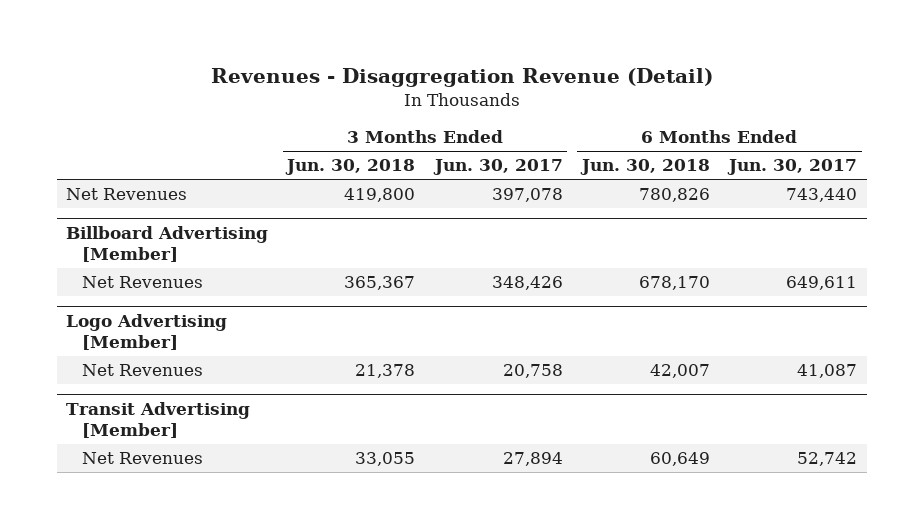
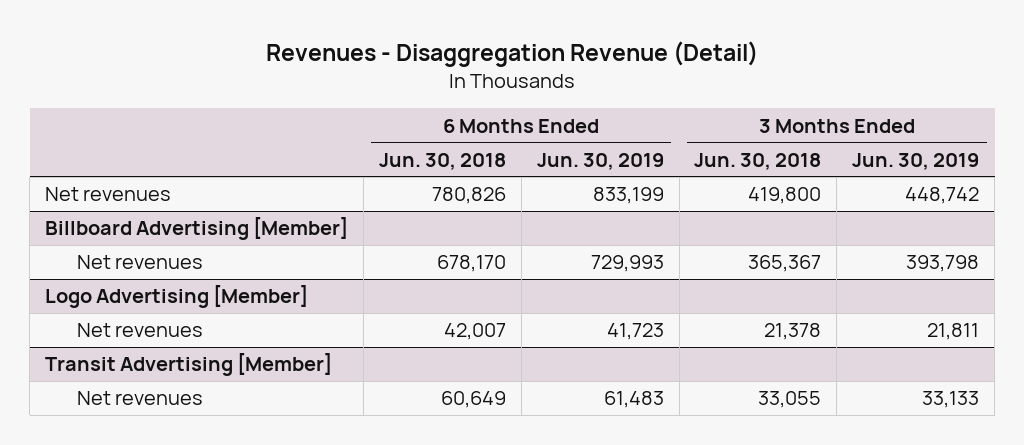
[432,159,563,176] Jun. 30, 2017 -> none
[727,159,858,176] Jun. 30, 2017 -> none
none -> [536,152,664,170] Jun. 30, 2019
none -> [852,152,980,170] Jun. 30, 2019
[66,188,188,201] Net Revenues -> [45,187,172,202] Net revenues
[82,276,204,289] Net Revenues -> [77,255,204,270] Net revenues
[82,364,204,377] Net Revenues -> [77,323,204,338] Net revenues
[82,452,204,465] Net Revenues -> [77,391,204,406] Net revenues

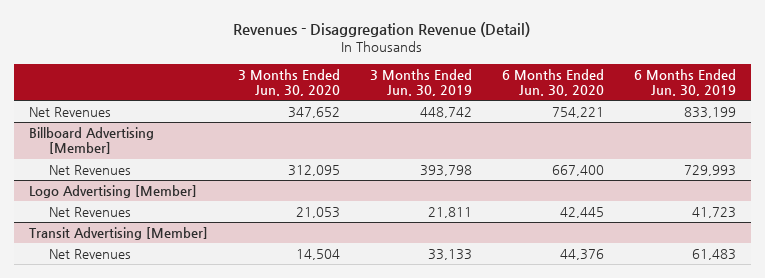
[378,152,506,170] Jun. 30, 2018 -> none
[694,152,822,170] Jun. 30, 2018 -> none
none -> [237,68,340,96] 3 Months Ended Jun. 30, 2020
none -> [501,68,604,96] 6 Months Ended Jun. 30, 2020
[45,187,172,202] Net revenues -> [28,107,111,118] Net Revenues
[77,255,204,270] Net revenues -> [49,165,132,176] Net Revenues
[77,323,204,338] Net revenues -> [49,207,132,218] Net Revenues
[77,391,204,406] Net revenues -> [49,249,132,260] Net Revenues

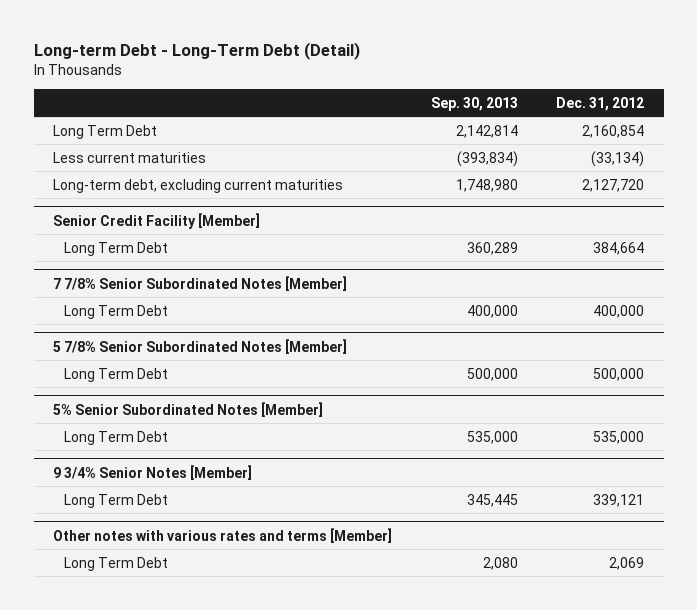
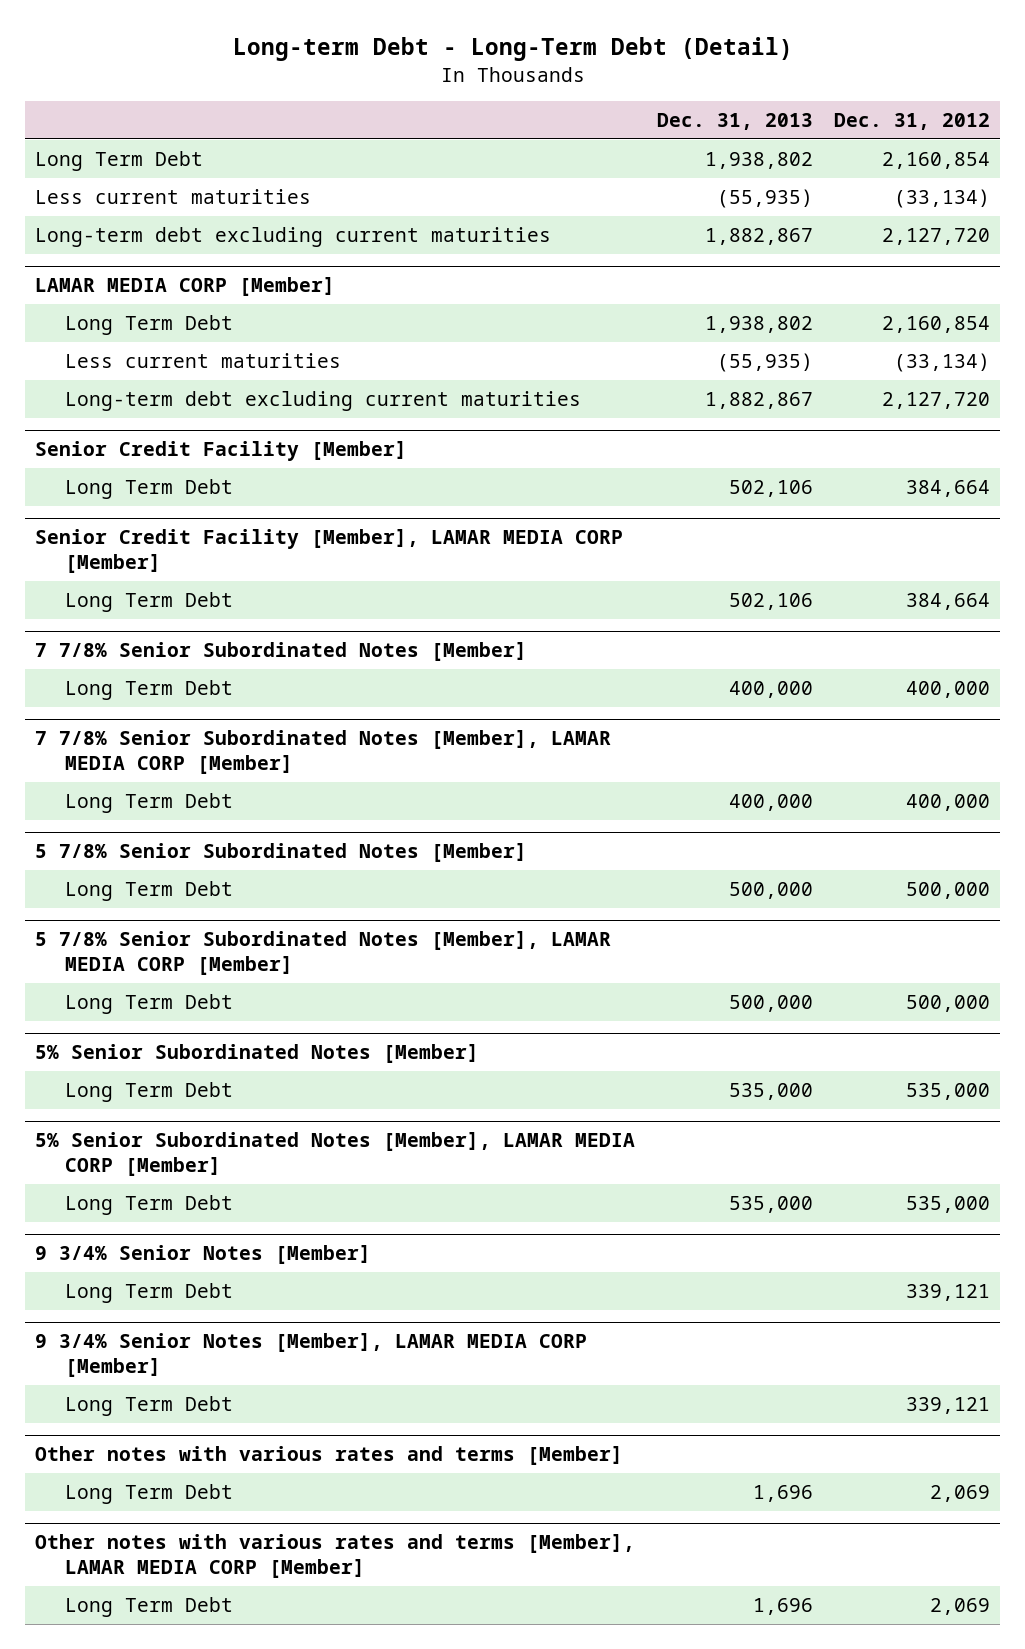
[430,96,518,111] Sep. 30, 2013 -> none
none -> [656,113,813,131] Dec. 31, 2013
[52,178,343,193] Long-term debt, excluding current maturities -> [35,226,552,247] Long-term debt excluding current maturities
none -> [35,277,336,297] LAMAR MEDIA CORP [Member]
none -> [65,314,234,335] Long Term Debt
none -> [65,352,342,368] Less current maturities
none -> [65,390,582,411] Long-term debt excluding current maturities
none -> [35,529,624,574] Senior Credit Facility [Member], LAMAR MEDIA CORP [Member]
none -> [65,591,234,612] Long Term Debt
none -> [35,730,612,775] 7 7/8% Senior Subordinated Notes [Member], LAMAR MEDIA CORP [Member]
none -> [65,792,234,813] Long Term Debt
none -> [35,931,612,976] 5 7/8% Senior Subordinated Notes [Member], LAMAR MEDIA CORP [Member]
none -> [65,993,234,1014] Long Term Debt
none -> [35,1132,636,1177] 5% Senior Subordinated Notes [Member], LAMAR MEDIA CORP [Member]
none -> [65,1194,234,1215] Long Term Debt
none -> [35,1333,588,1378] 9 3/4% Senior Notes [Member], LAMAR MEDIA CORP [Member]
none -> [65,1395,234,1416] Long Term Debt
none -> [35,1534,636,1579] Other notes with various rates and terms [Member], LAMAR MEDIA CORP [Member]
none -> [65,1596,234,1617] Long Term Debt

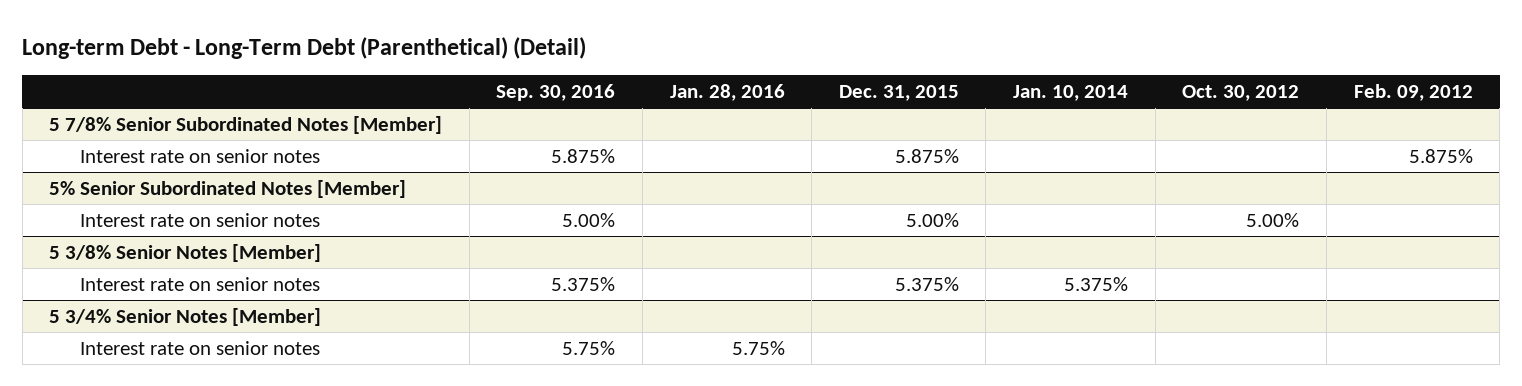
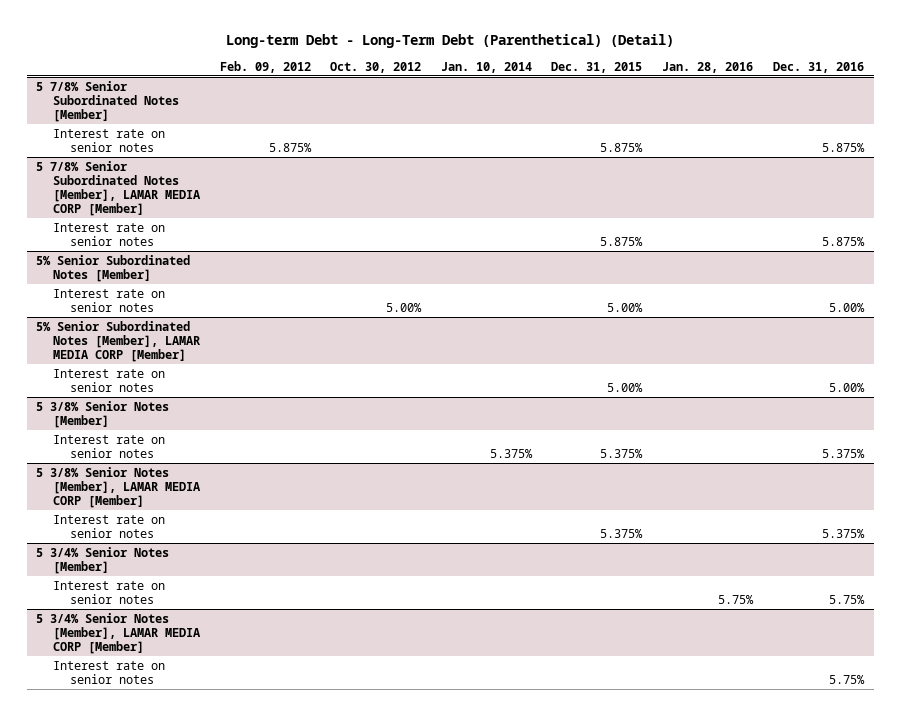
[496,84,616,102] Sep. 30, 2016 -> none
none -> [772,62,864,74] Dec. 31, 2016
none -> [36,160,201,217] 5 7/8% Senior Subordinated Notes [Member], LAMAR MEDIA CORP [Member]
none -> [52,222,165,246] Interest rate on senior notes
none -> [36,320,201,363] 5% Senior Subordinated Notes [Member], LAMAR MEDIA CORP [Member]
none -> [52,368,165,392] Interest rate on senior notes
none -> [36,466,201,509] 5 3/8% Senior Notes [Member], LAMAR MEDIA CORP [Member]
none -> [52,514,165,538] Interest rate on senior notes
none -> [36,612,201,655] 5 3/4% Senior Notes [Member], LAMAR MEDIA CORP [Member]
none -> [52,660,165,684] Interest rate on senior notes

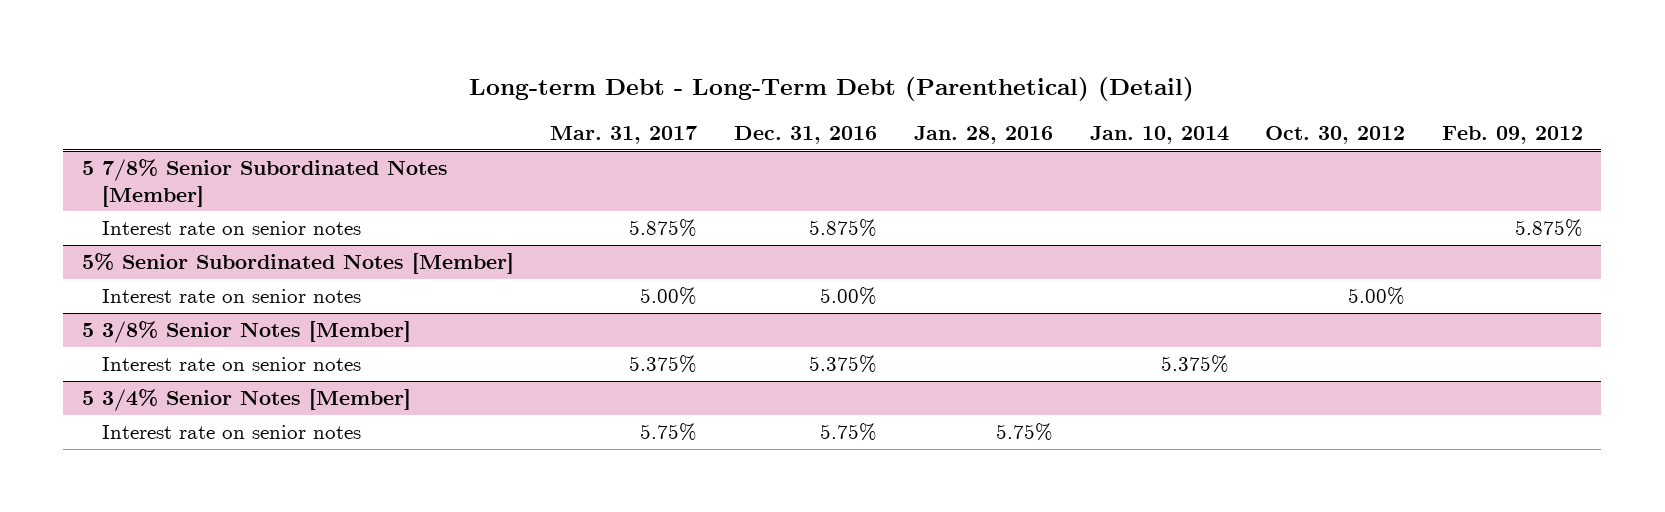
[551,62,643,74] Dec. 31, 2015 -> none
none -> [550,126,698,145] Mar. 31, 2017
[36,160,201,217] 5 7/8% Senior Subordinated Notes [Member], LAMAR MEDIA CORP [Member] -> none
[52,222,165,246] Interest rate on senior notes -> none
[36,320,201,363] 5% Senior Subordinated Notes [Member], LAMAR MEDIA CORP [Member] -> none
[52,368,165,392] Interest rate on senior notes -> none
[36,466,201,509] 5 3/8% Senior Notes [Member], LAMAR MEDIA CORP [Member] -> none
[52,514,165,538] Interest rate on senior notes -> none
[36,612,201,655] 5 3/4% Senior Notes [Member], LAMAR MEDIA CORP [Member] -> none
[52,660,165,684] Interest rate on senior notes -> none

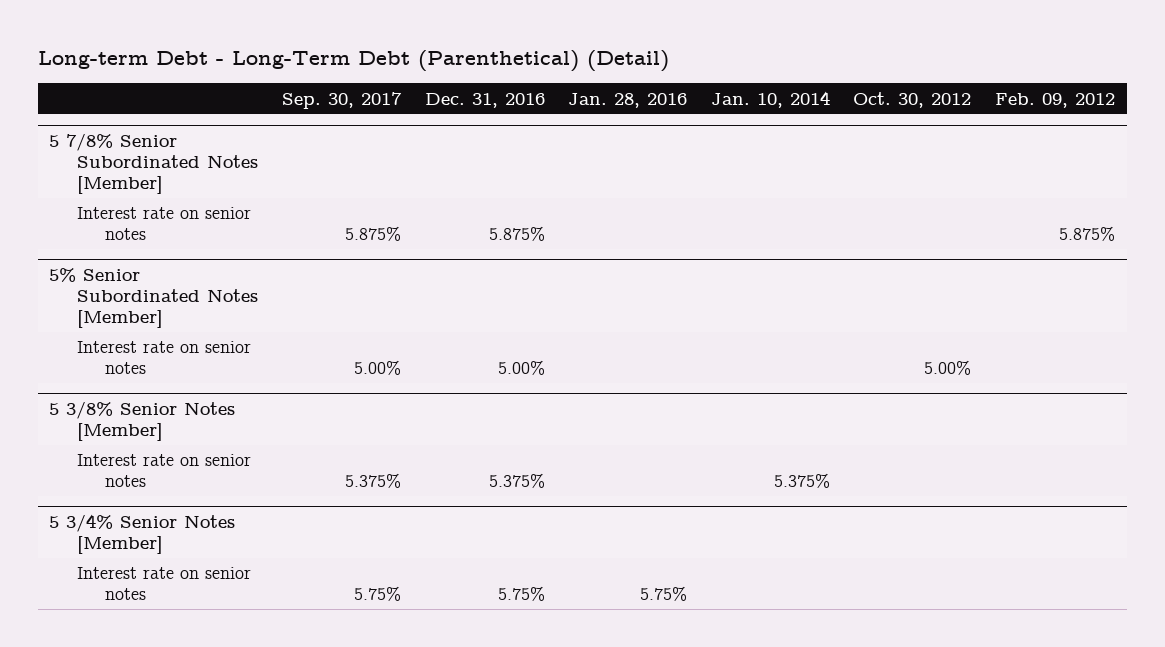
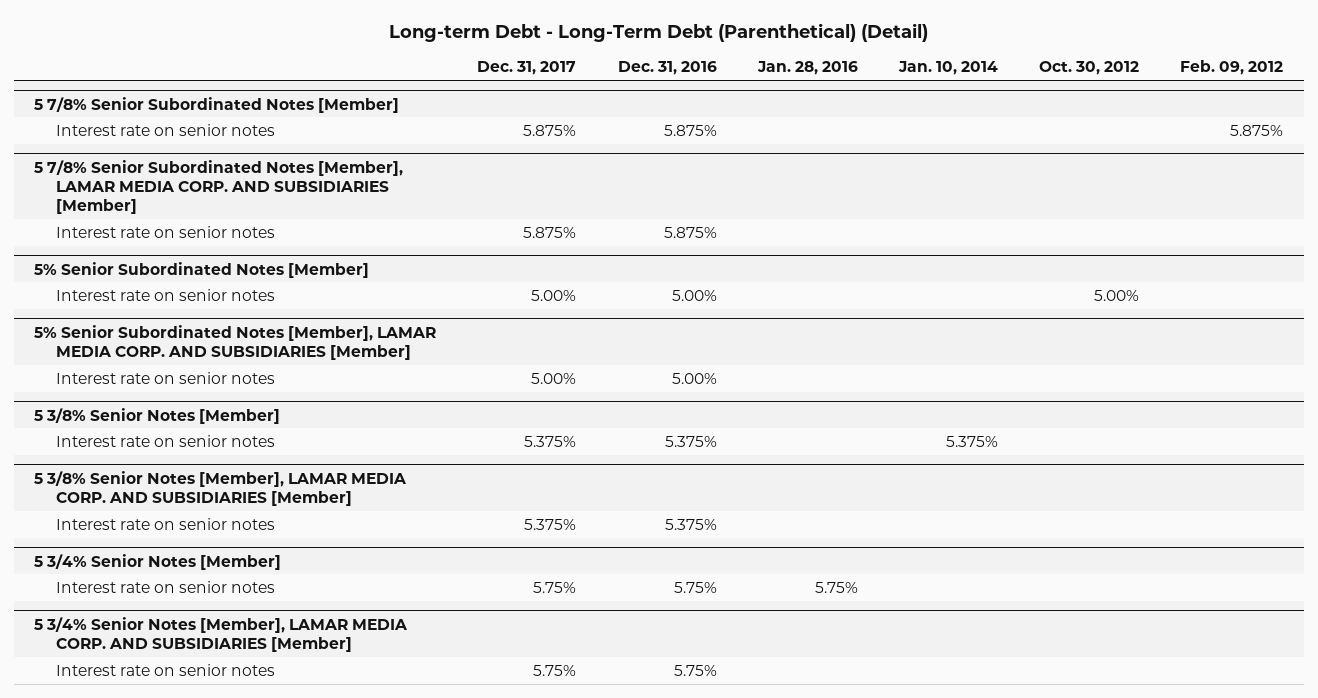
[281,91,402,109] Sep. 30, 2017 -> none
none -> [477,61,577,76] Dec. 31, 2017
none -> [34,159,404,215] 5 7/8% Senior Subordinated Notes [Member], LAMAR MEDIA CORP. AND SUBSIDIARIES [Member]
none -> [56,225,276,238] Interest rate on senior notes
none -> [34,324,437,360] 5% Senior Subordinated Notes [Member], LAMAR MEDIA CORP. AND SUBSIDIARIES [Member]
none -> [56,371,276,384] Interest rate on senior notes
none -> [34,470,408,506] 5 3/8% Senior Notes [Member], LAMAR MEDIA CORP. AND SUBSIDIARIES [Member]
none -> [56,517,276,530] Interest rate on senior notes
none -> [34,616,409,652] 5 3/4% Senior Notes [Member], LAMAR MEDIA CORP. AND SUBSIDIARIES [Member]
none -> [56,663,276,676] Interest rate on senior notes

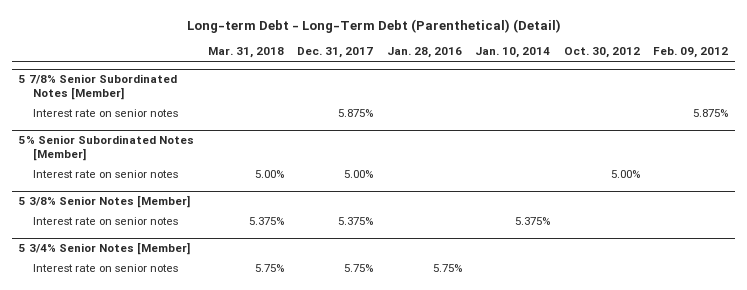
[617,61,717,76] Dec. 31, 2016 -> none
none -> [207,47,284,59] Mar. 31, 2018
[34,159,404,215] 5 7/8% Senior Subordinated Notes [Member], LAMAR MEDIA CORP. AND SUBSIDIARIES [Member] -> none
[56,225,276,238] Interest rate on senior notes -> none
[34,324,437,360] 5% Senior Subordinated Notes [Member], LAMAR MEDIA CORP. AND SUBSIDIARIES [Member] -> none
[56,371,276,384] Interest rate on senior notes -> none
[34,470,408,506] 5 3/8% Senior Notes [Member], LAMAR MEDIA CORP. AND SUBSIDIARIES [Member] -> none
[56,517,276,530] Interest rate on senior notes -> none
[34,616,409,652] 5 3/4% Senior Notes [Member], LAMAR MEDIA CORP. AND SUBSIDIARIES [Member] -> none
[56,663,276,676] Interest rate on senior notes -> none

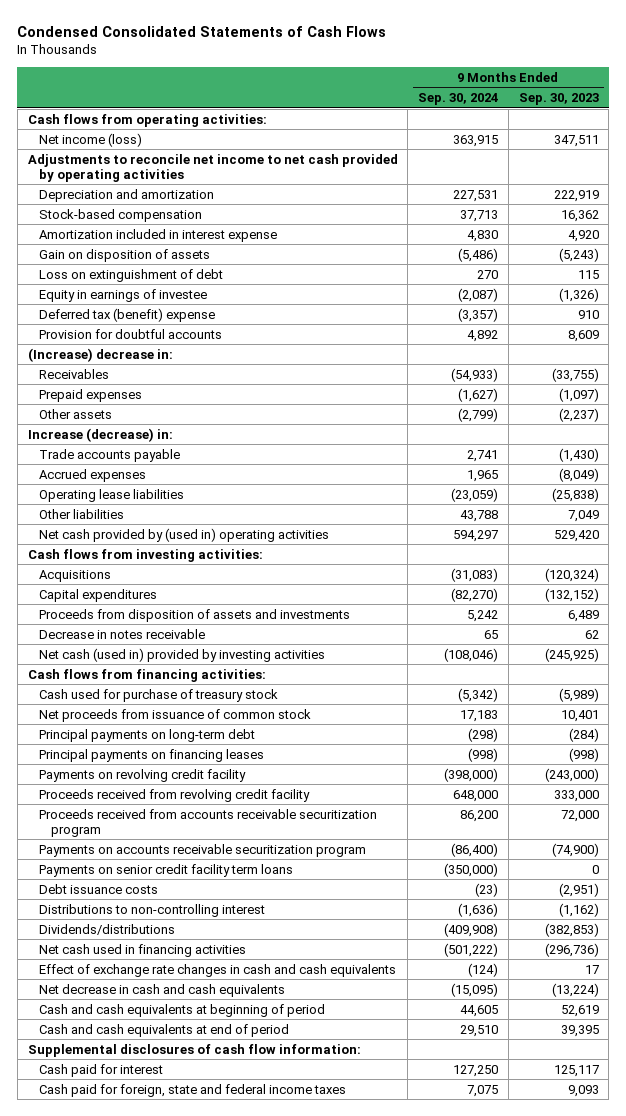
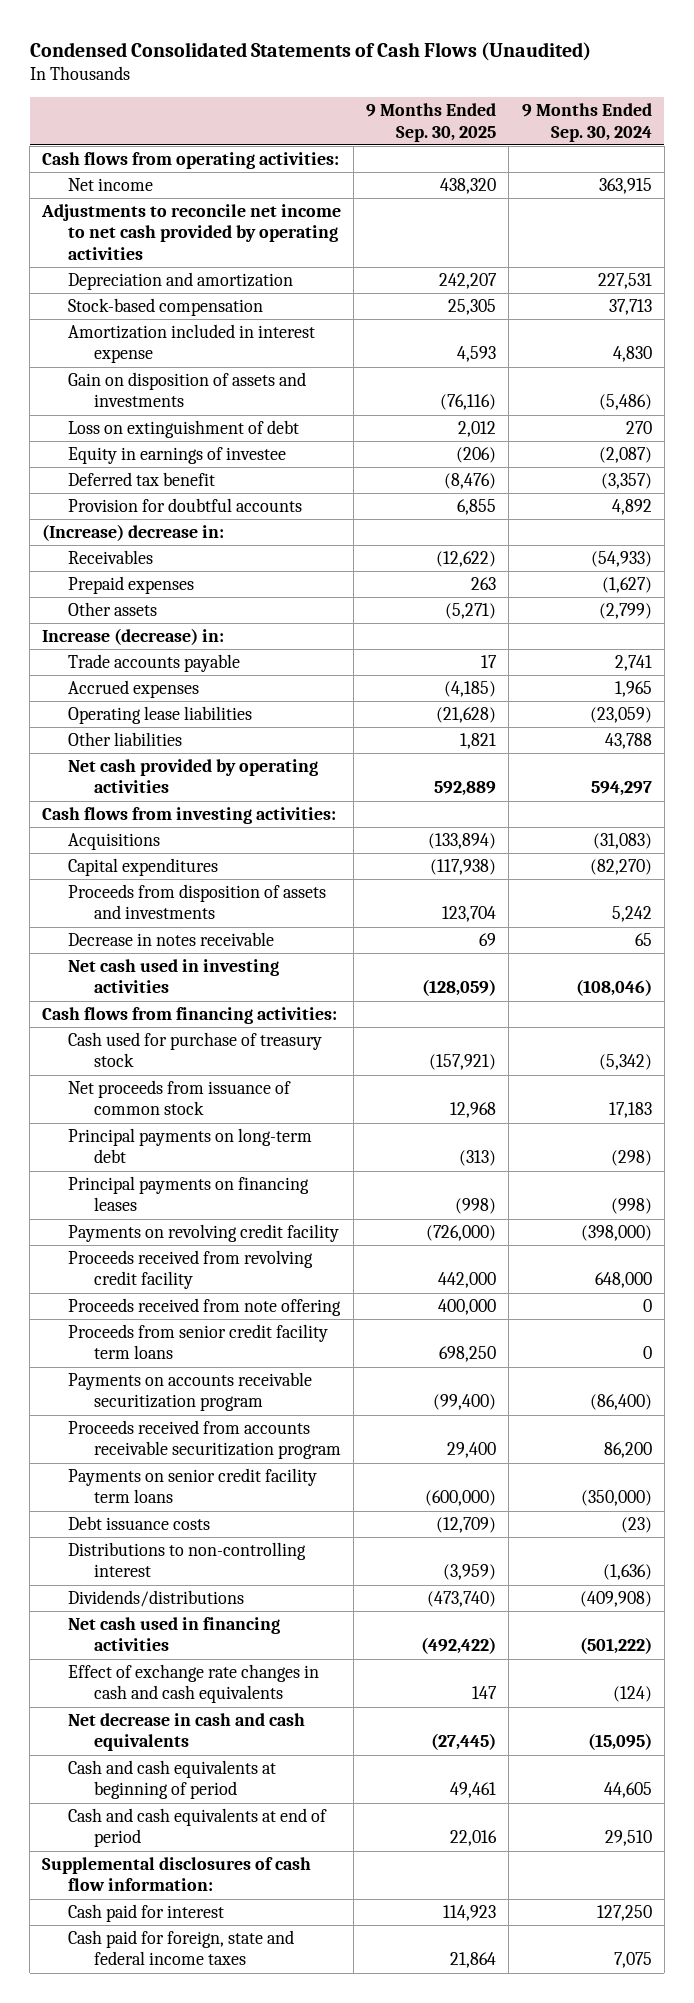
[17,26,387,38] Condensed Consolidated Statements of Cash Flows -> [29,41,591,61] Condensed Consolidated Statements of Cash Flows (Unaudited)
[518,93,599,106] Sep. 30, 2023 -> none
none -> [366,103,497,142] 9 Months Ended Sep. 30, 2025
[39,132,143,147] Net income (loss) -> [68,178,154,192] Net income
[39,248,211,262] Gain on disposition of assets -> [68,372,307,408] Gain on disposition of assets and investments
[39,307,216,322] Deferred tax (benefit) expense -> [68,472,216,487] Deferred tax benefit
[39,527,330,542] Net cash provided by (used in) operating activities -> [68,759,319,794] Net cash provided by operating activities
[39,647,326,662] Net cash (used in) provided by investing activities -> [68,959,280,994] Net cash used in investing activities
none -> [68,1298,342,1317] Proceeds received from note offering
none -> [68,1324,329,1360] Proceeds from senior credit facility term loans
[39,808,378,837] Proceeds received from accounts receivable securitization program -> [68,1420,342,1460] Proceeds received from accounts receivable securitization program

